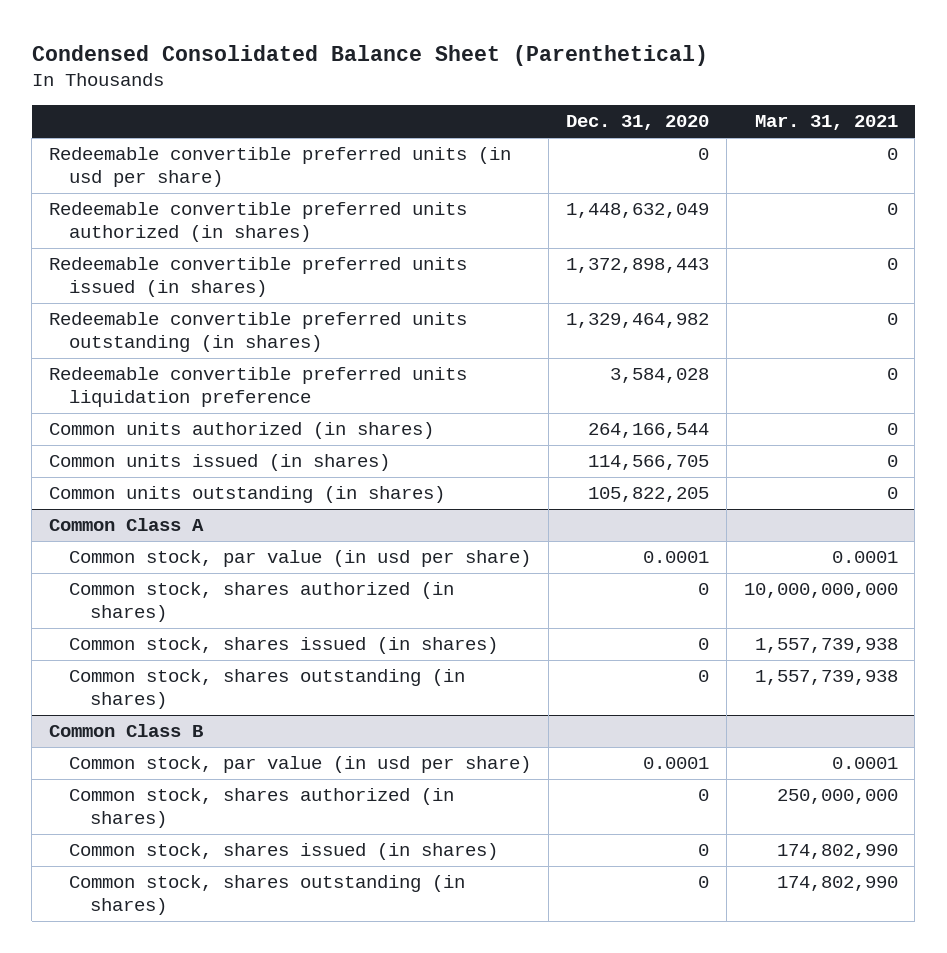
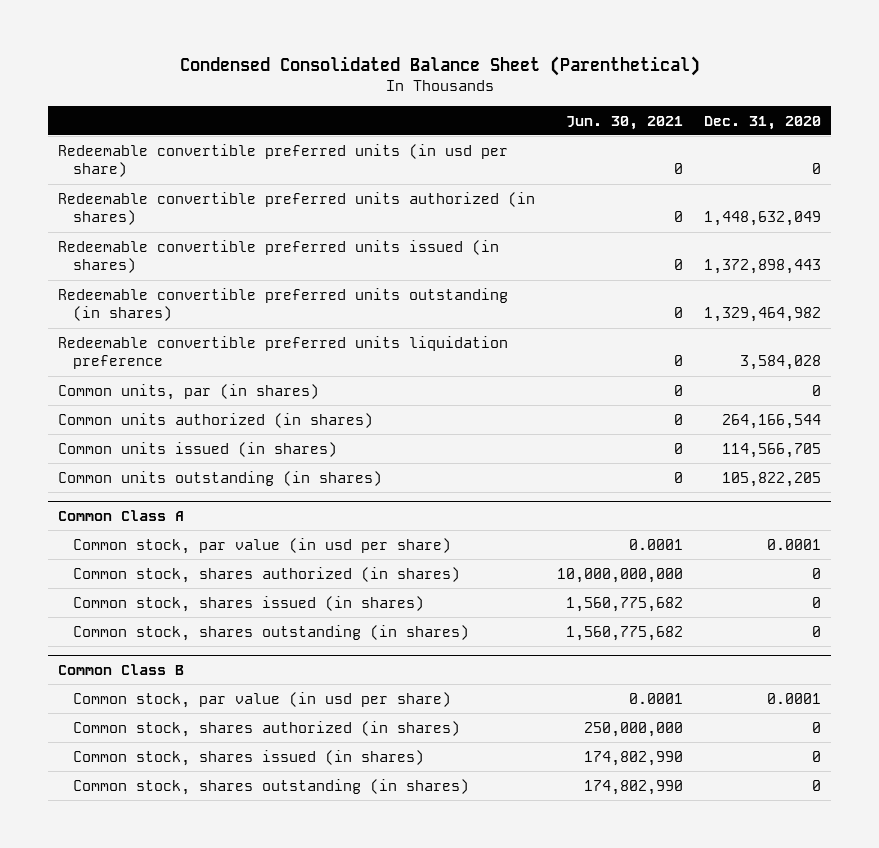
[754,115,898,131] Mar. 31, 2021 -> none
none -> [565,115,683,130] Jun. 30, 2021
none -> [58,383,320,400] Common units, par (in shares)

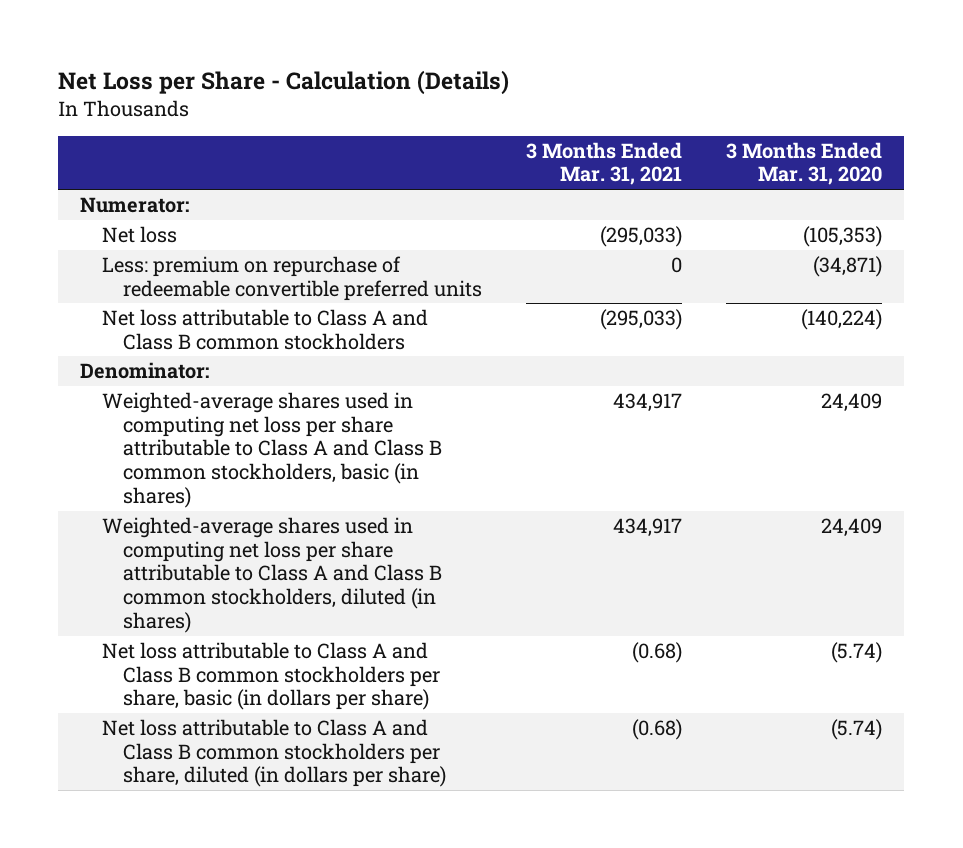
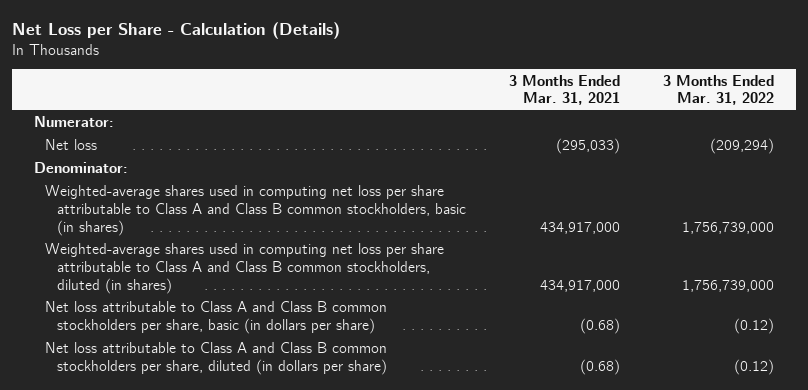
[726,141,883,186] 3 Months Ended Mar. 31, 2020 -> none
none -> [663,74,775,106] 3 Months Ended Mar. 31, 2022
[101,255,483,301] Less: premium on repurchase of redeemable convertible preferred units -> none
[101,308,428,350] Net loss attributable to Class A and Class B common stockholders -> none
[613,392,683,412] 434,917 -> [539,221,620,234] 434,917,000
[613,517,683,537] 434,917 -> [539,279,620,292] 434,917,000

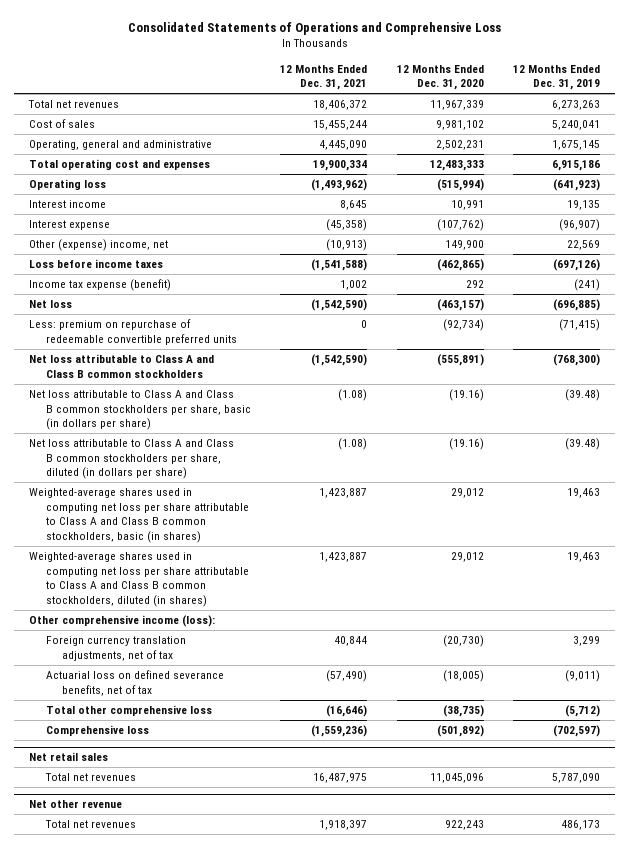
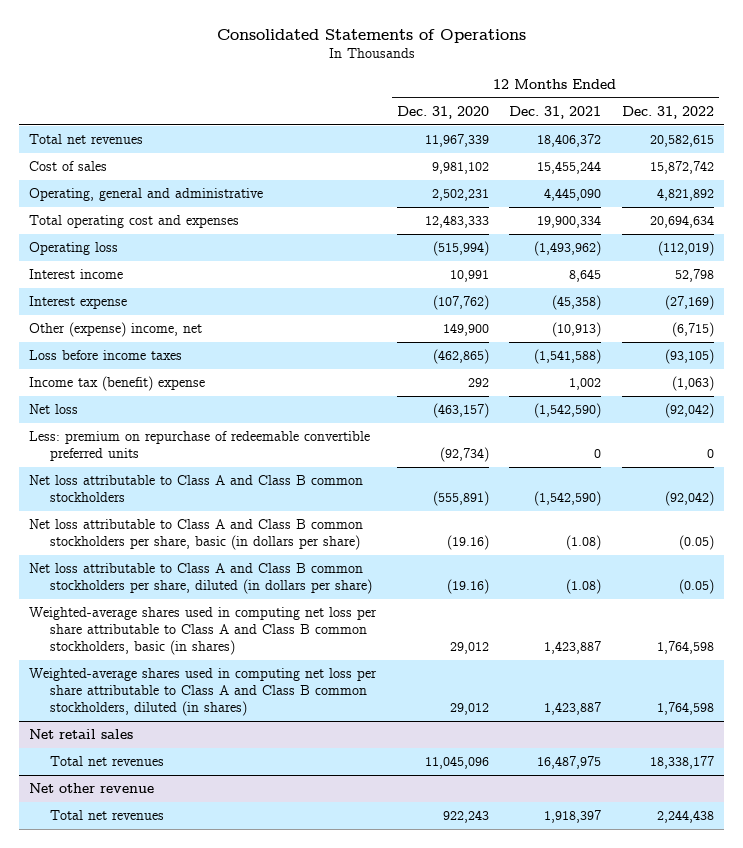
[127,22,501,36] Consolidated Statements of Operations and Comprehensive Loss -> [216,28,526,43] Consolidated Statements of Operations
[513,64,601,91] 12 Months Ended Dec. 31, 2019 -> none
none -> [622,105,715,119] Dec. 31, 2022
[29,279,172,292] Income tax expense (benefit) -> [29,375,206,391] Income tax (benefit) expense
[29,615,216,628] Other comprehensive income (loss): -> none
[45,636,186,661] Foreign currency translation adjustments, net of tax -> none
[45,670,224,696] Actuarial loss on defined severance benefits, net of tax -> none
[45,705,212,717] Total other comprehensive loss -> none
[45,725,149,737] Comprehensive loss -> none

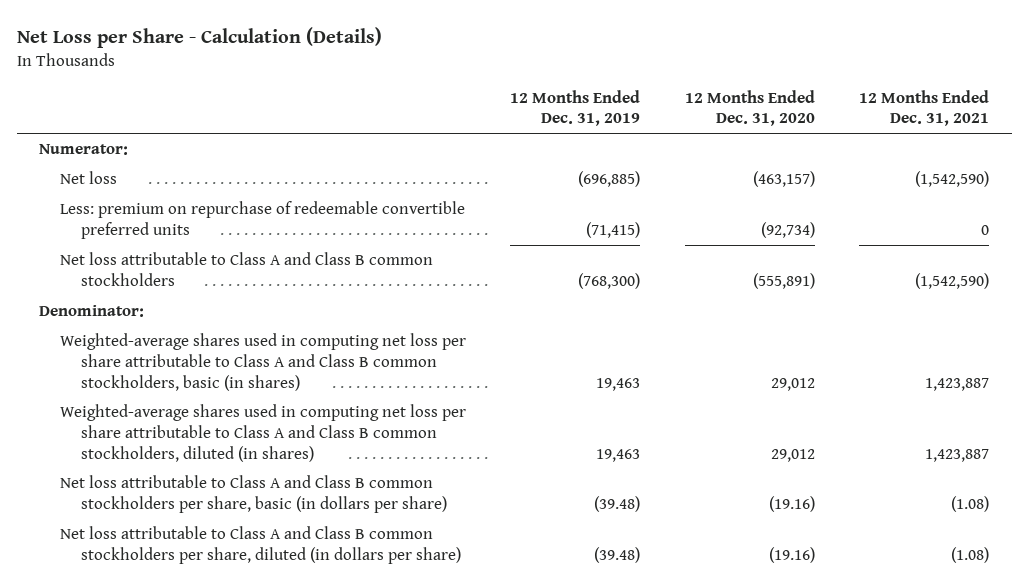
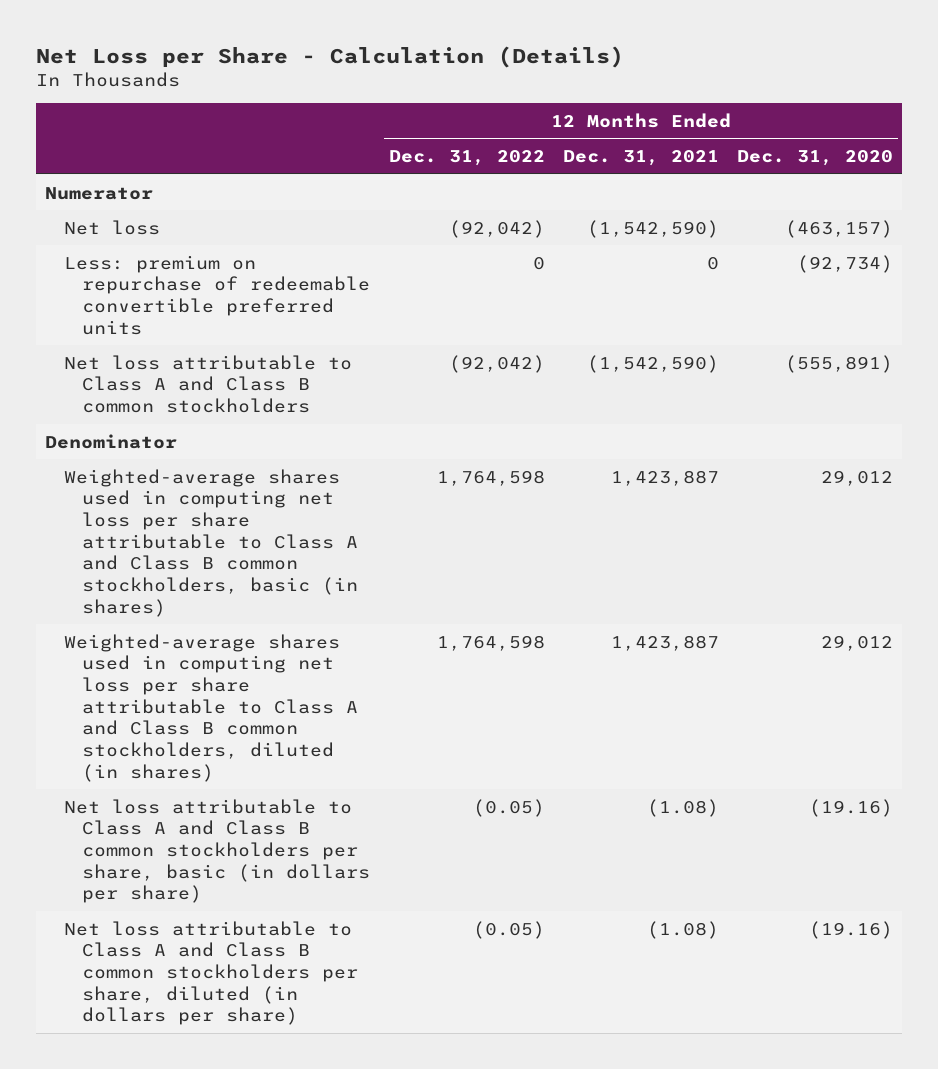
[510,89,641,127] 12 Months Ended Dec. 31, 2019 -> none
none -> [388,150,545,167] Dec. 31, 2022
[38,144,128,156] Numerator: -> [45,186,154,200] Numerator
[38,305,144,318] Denominator: -> [45,433,178,449] Denominator

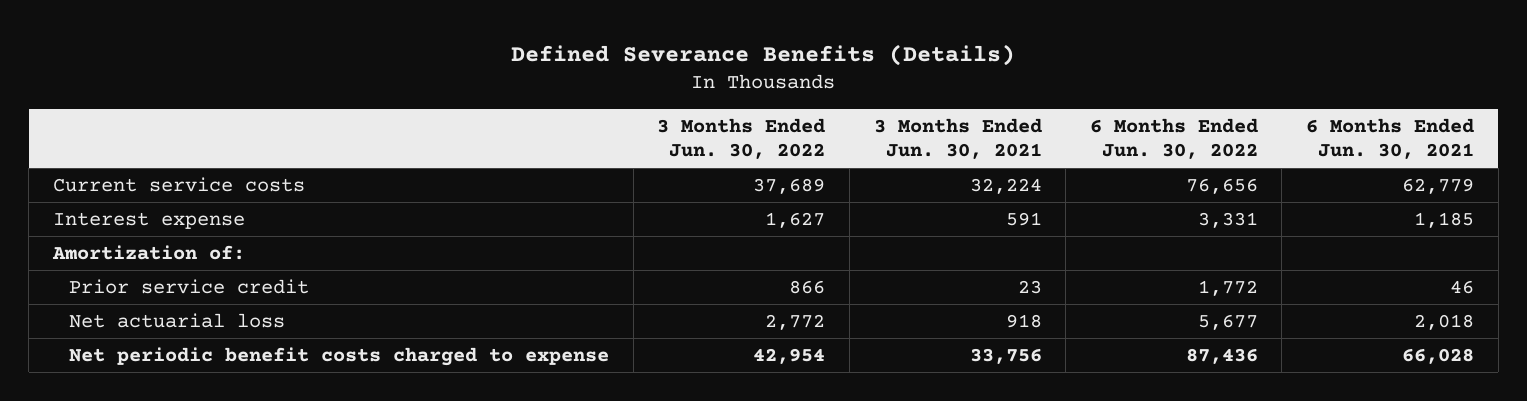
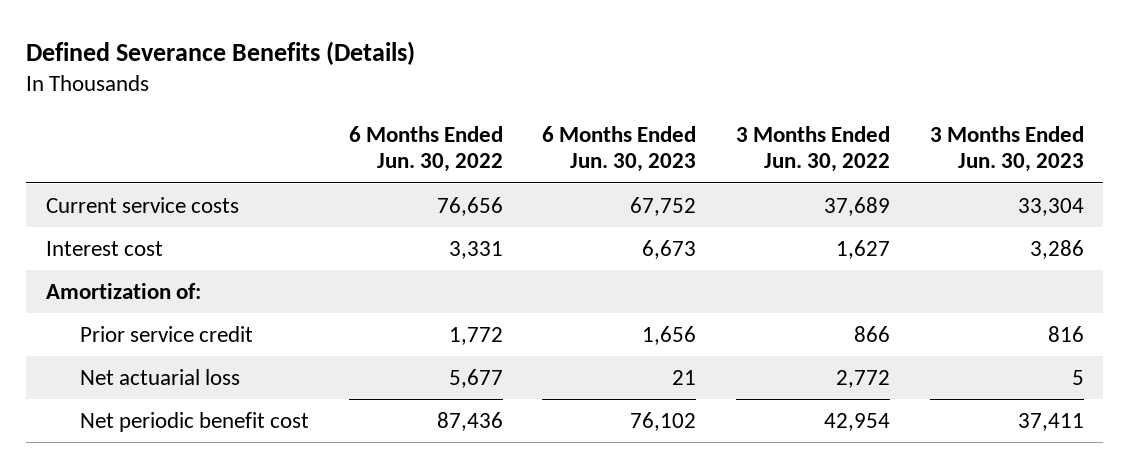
[873,117,1042,160] 3 Months Ended Jun. 30, 2021 -> none
[1305,117,1474,160] 6 Months Ended Jun. 30, 2021 -> none
none -> [542,125,697,173] 6 Months Ended Jun. 30, 2023
none -> [929,125,1084,173] 3 Months Ended Jun. 30, 2023
[52,211,245,229] Interest expense -> [45,240,163,256] Interest cost
[69,346,610,366] Net periodic benefit costs charged to expense -> [80,411,310,432] Net periodic benefit cost

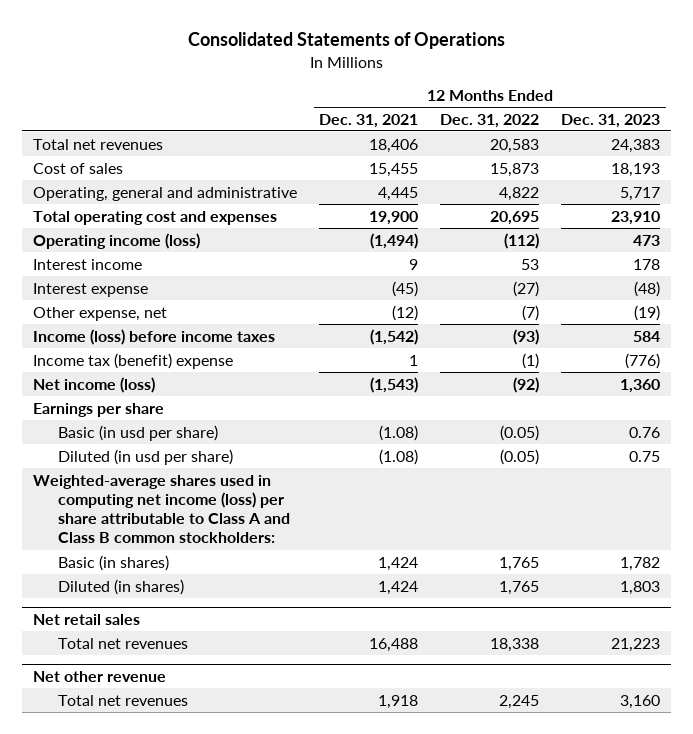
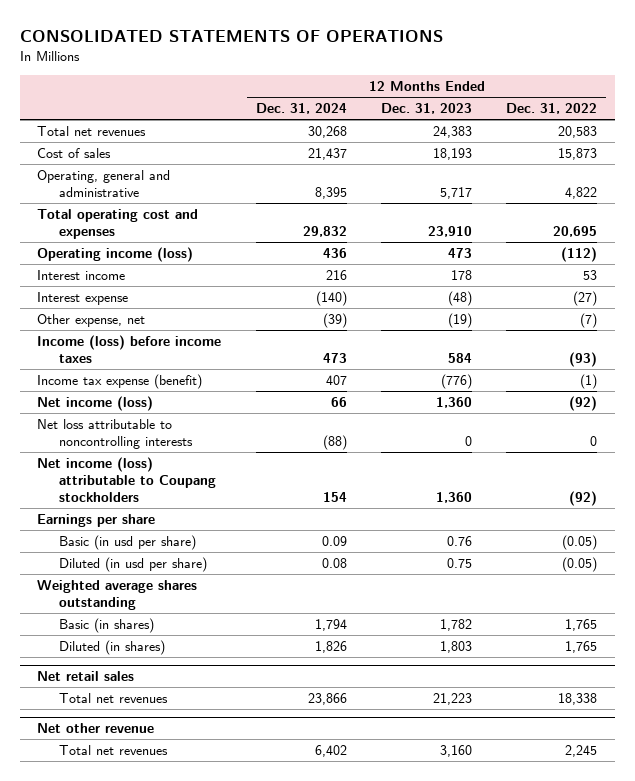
[187,32,505,50] Consolidated Statements of Operations -> [19,29,443,42] CONSOLIDATED STATEMENTS OF OPERATIONS
[319,113,419,128] Dec. 31, 2021 -> none
none -> [255,103,347,115] Dec. 31, 2024
[33,352,234,369] Income tax (benefit) expense -> [37,373,203,389] Income tax expense (benefit)
none -> [37,418,194,449] Net loss attributable to noncontrolling interests
none -> [37,456,217,502] Net income (loss) attributable to Coupang stockholders
[33,474,291,544] Weighted-average shares used in computing net income (loss) per share attributable to Class A and Class B common stockholders: -> [37,579,198,610] Weighted average shares outstanding

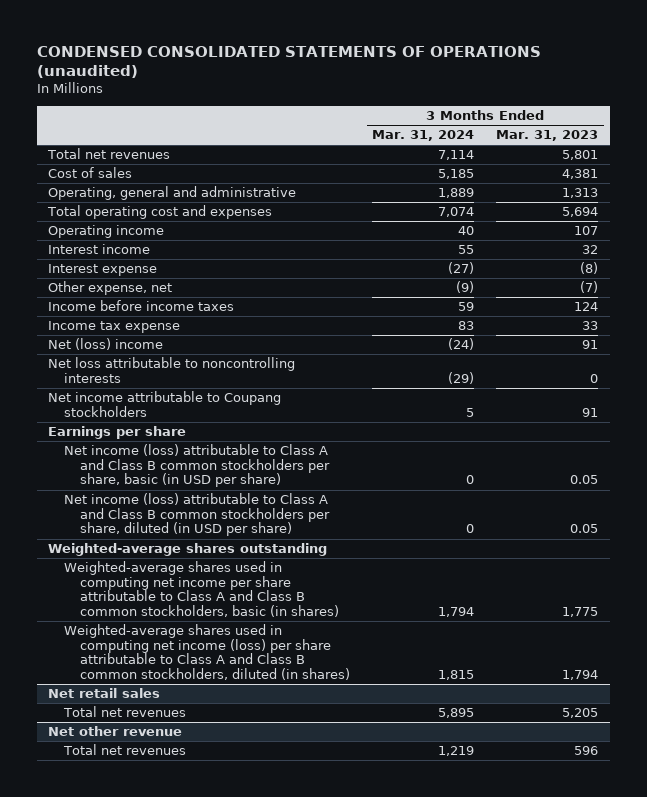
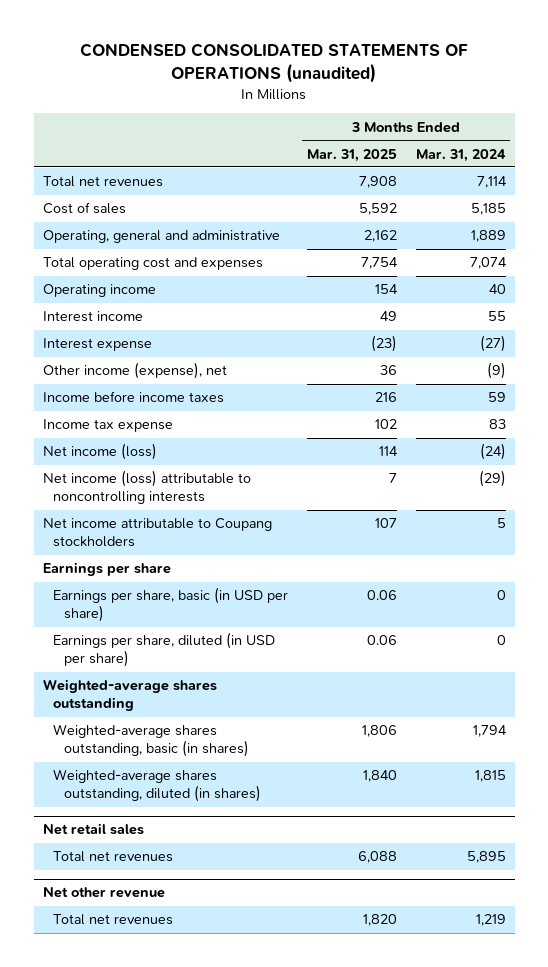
[496,130,599,142] Mar. 31, 2023 -> none
none -> [307,148,398,162] Mar. 31, 2025
[48,281,173,296] Other expense, net -> [42,362,227,380] Other income (expense), net
[48,338,164,351] Net (loss) income -> [42,443,157,461] Net income (loss)
[48,357,296,383] Net loss attributable to noncontrolling interests -> [42,470,251,505] Net income (loss) attributable to noncontrolling interests
[63,444,330,488] Net income (loss) attributable to Class A and Class B common stockholders per share, basic (in USD per share) -> [53,587,289,623] Earnings per share, basic (in USD per share)
[63,493,330,537] Net income (loss) attributable to Class A and Class B common stockholders per share, diluted (in USD per share) -> [53,632,276,668] Earnings per share, diluted (in USD per share)
[63,561,339,618] Weighted-average shares used in computing net income per share attributable to Class A and Class B common stockholders, basic (in shares) -> [53,724,250,758] Weighted-average shares outstanding, basic (in shares)
[63,624,350,681] Weighted-average shares used in computing net income (loss) per share attributable to Class A and Class B common stockholders, diluted (in shares) -> [53,769,262,803] Weighted-average shares outstanding, diluted (in shares)

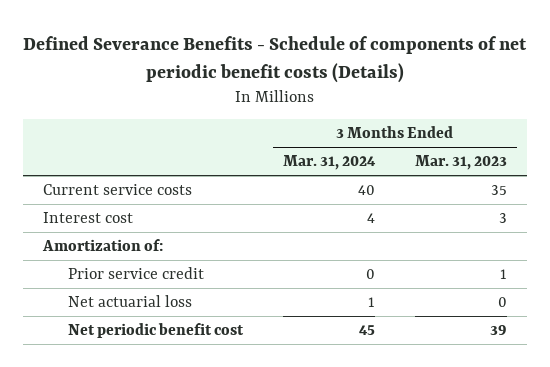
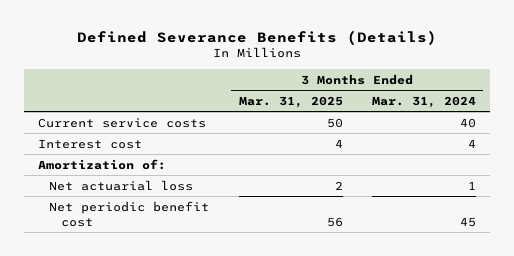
[22,36,527,83] Defined Severance Benefits - Schedule of components of net periodic benefit costs (Details) -> [77,29,438,45] Defined Severance Benefits (Details)
[415,155,508,171] Mar. 31, 2023 -> none
none -> [238,95,343,108] Mar. 31, 2025
[68,266,205,279] Prior service credit -> none

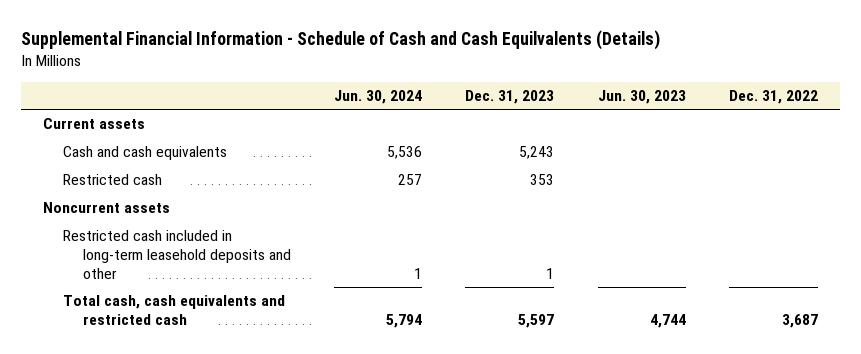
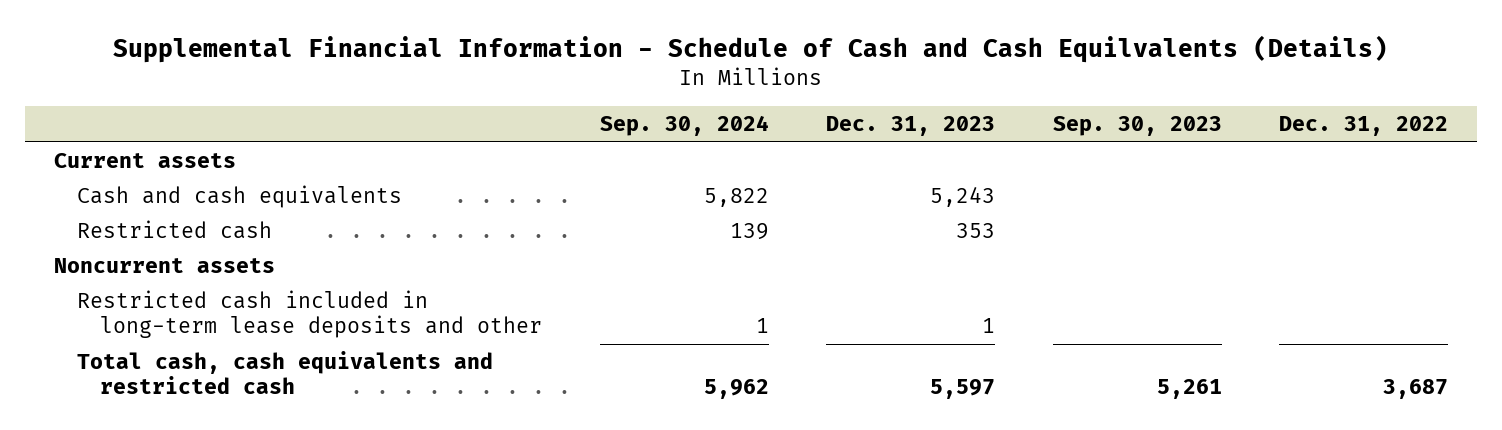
[334,90,423,105] Jun. 30, 2024 -> none
[597,90,686,105] Jun. 30, 2023 -> none
none -> [599,115,769,137] Sep. 30, 2024
none -> [1052,116,1222,137] Sep. 30, 2023
[62,230,291,279] Restricted cash included in long-term leasehold deposits and other -> [77,289,543,339] Restricted cash included in long-term lease deposits and other

